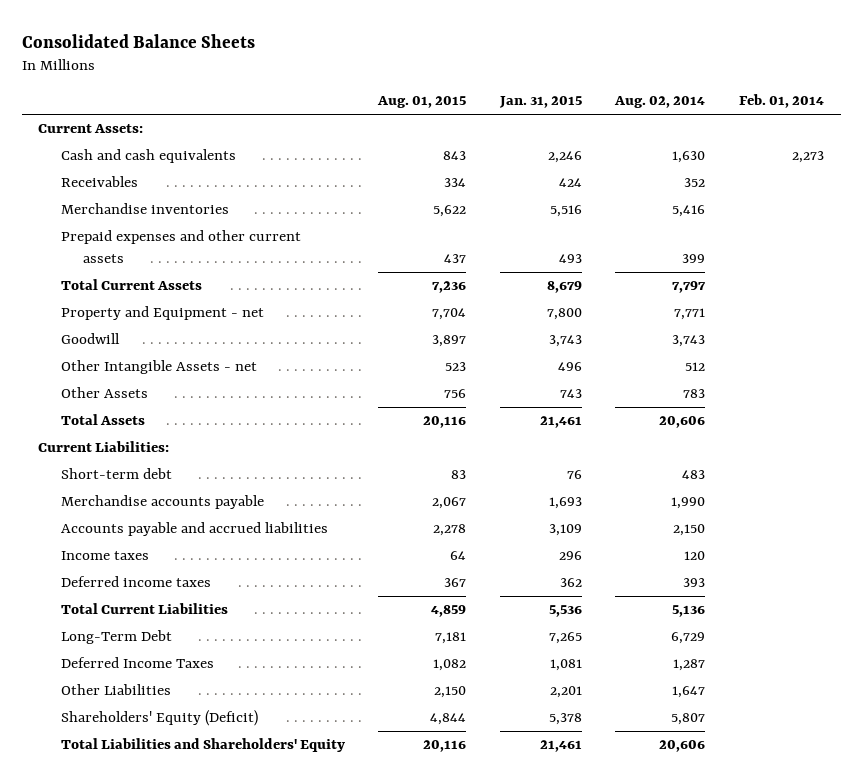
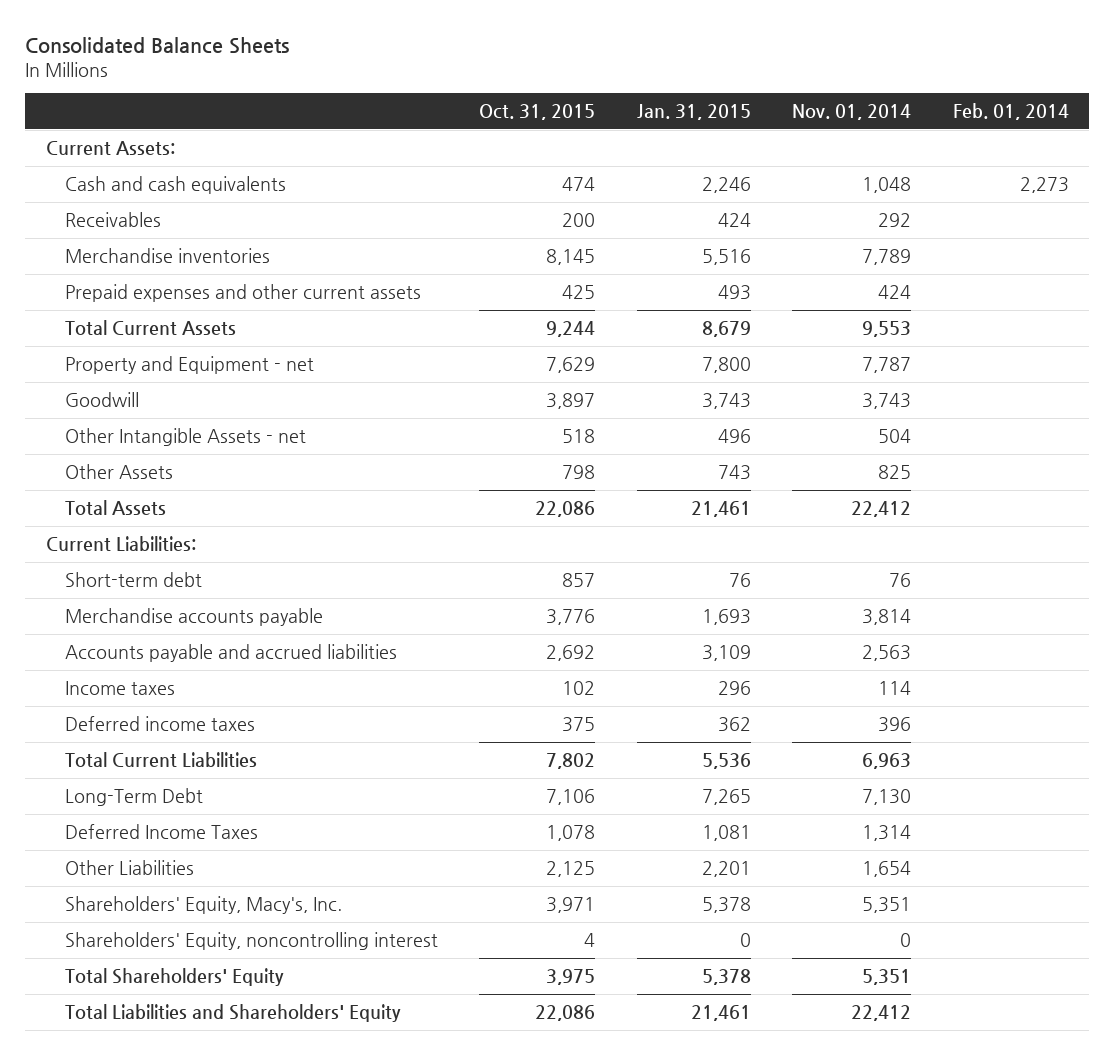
[377,96,467,109] Aug. 01, 2015 -> none
[614,96,706,109] Aug. 02, 2014 -> none
none -> [479,103,596,120] Oct. 31, 2015
none -> [792,103,912,120] Nov. 01, 2014
[60,710,258,727] Shareholders' Equity (Deficit) -> [65,895,343,914] Shareholders' Equity, Macy's, Inc.
none -> [65,931,439,950] Shareholders' Equity, noncontrolling interest
none -> [65,967,285,986] Total Shareholders' Equity

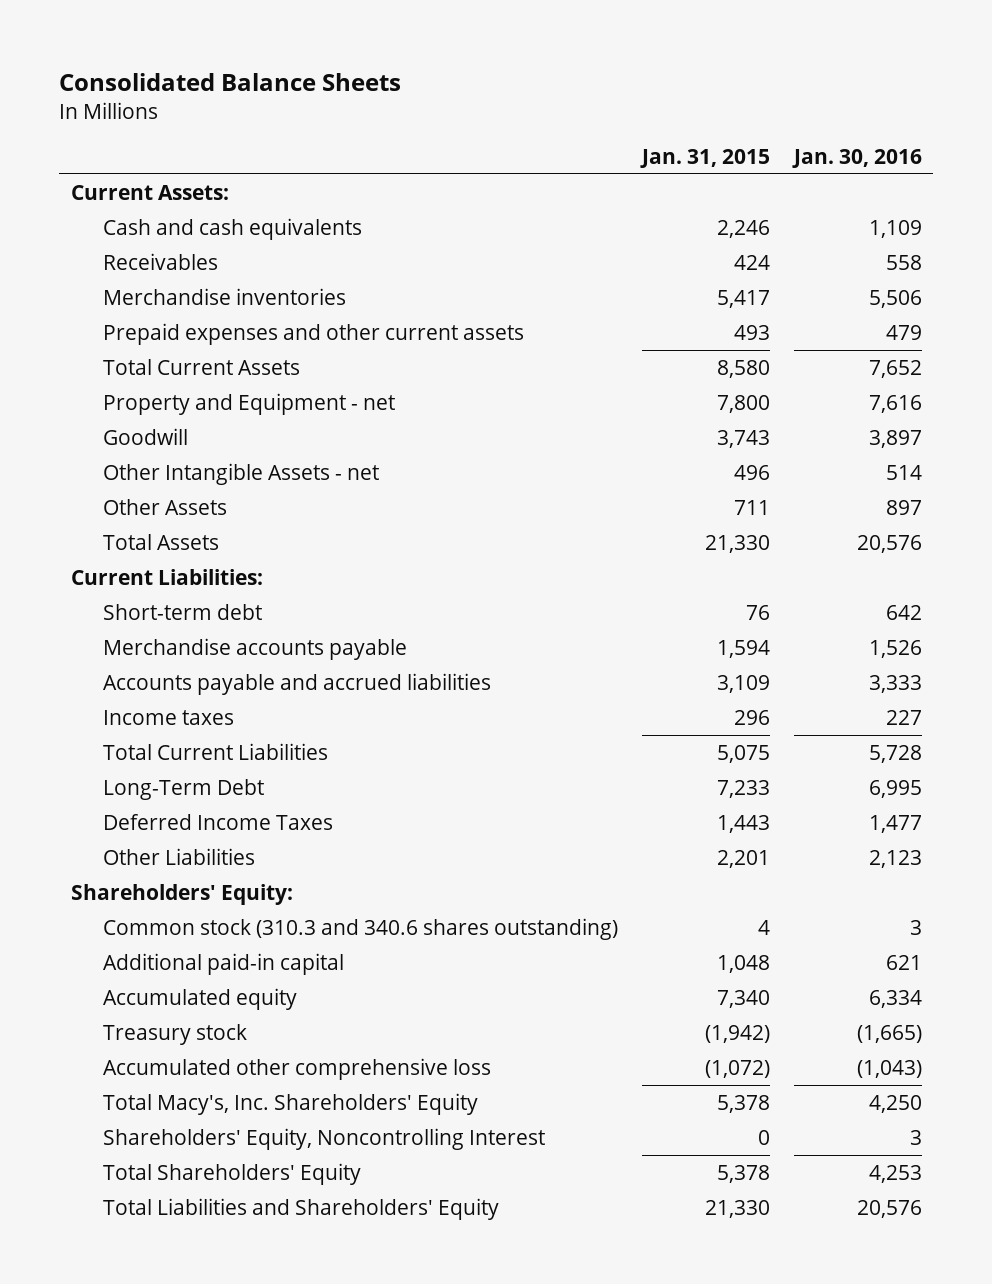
[479,103,596,120] Oct. 31, 2015 -> none
[792,103,912,120] Nov. 01, 2014 -> none
[952,102,1069,120] Feb. 01, 2014 -> none
none -> [791,148,922,168] Jan. 30, 2016
[701,248,751,265] 5,516 -> [716,289,770,308] 5,417
[701,320,751,337] 8,679 -> [716,359,770,378] 8,580
[717,464,751,480] 743 -> [733,499,770,515] 711
[690,500,751,517] 21,461 -> [704,534,770,553] 21,330
[701,608,751,625] 1,693 -> [716,639,770,658] 1,594
[65,715,256,731] Deferred income taxes -> none
[701,752,751,769] 5,536 -> [716,744,770,763] 5,075
[701,788,751,805] 7,265 -> [716,779,770,798] 7,233
[701,824,751,841] 1,081 -> [716,814,770,833] 1,443
none -> [70,883,293,905] Shareholders' Equity:
none -> [102,917,618,940] Common stock (310.3 and 340.6 shares outstanding)
none -> [102,952,344,975] Additional paid-in capital
none -> [102,987,297,1010] Accumulated equity
none -> [102,1023,247,1045] Treasury stock
none -> [102,1057,491,1080] Accumulated other comprehensive loss
[65,895,343,914] Shareholders' Equity, Macy's, Inc. -> [102,1092,478,1115] Total Macy's, Inc. Shareholders' Equity
[65,931,439,950] Shareholders' Equity, noncontrolling interest -> [102,1127,545,1150] Shareholders' Equity, Noncontrolling Interest
[690,1004,751,1021] 21,461 -> [704,1199,770,1218] 21,330

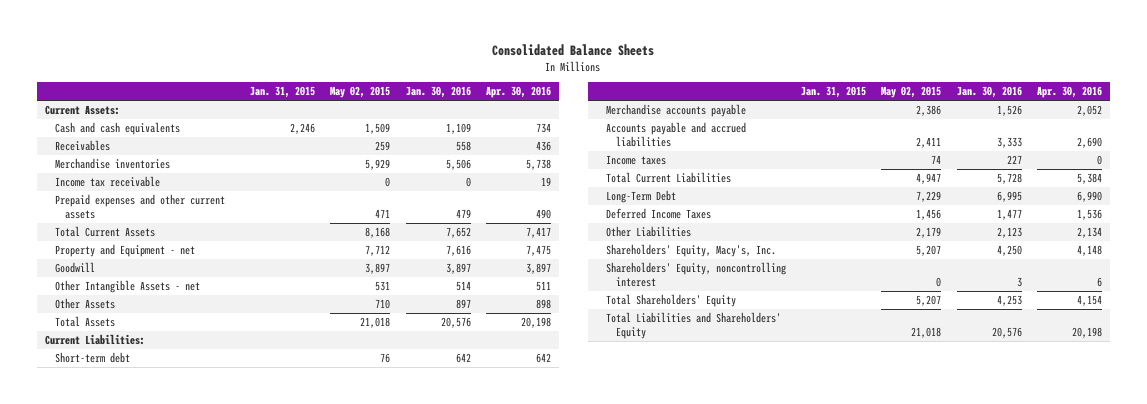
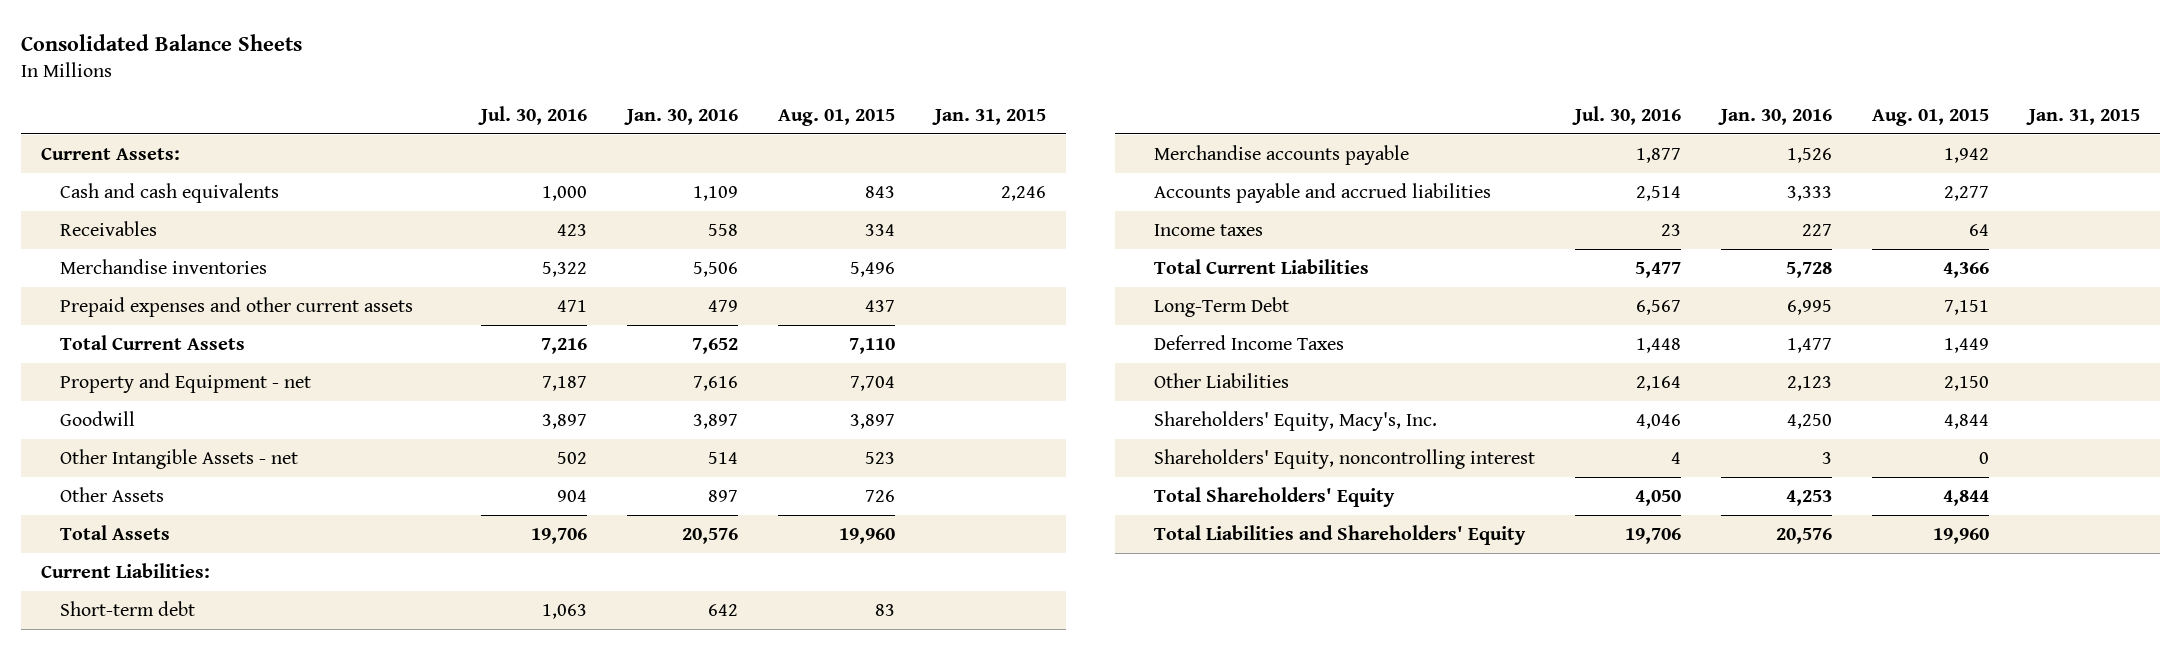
[330,86,391,99] May 02, 2015 -> none
[486,86,552,99] Apr. 30, 2016 -> none
none -> [477,105,587,125] Jul. 30, 2016
none -> [778,108,896,126] Aug. 01, 2015
[54,175,160,187] Income tax receivable -> none

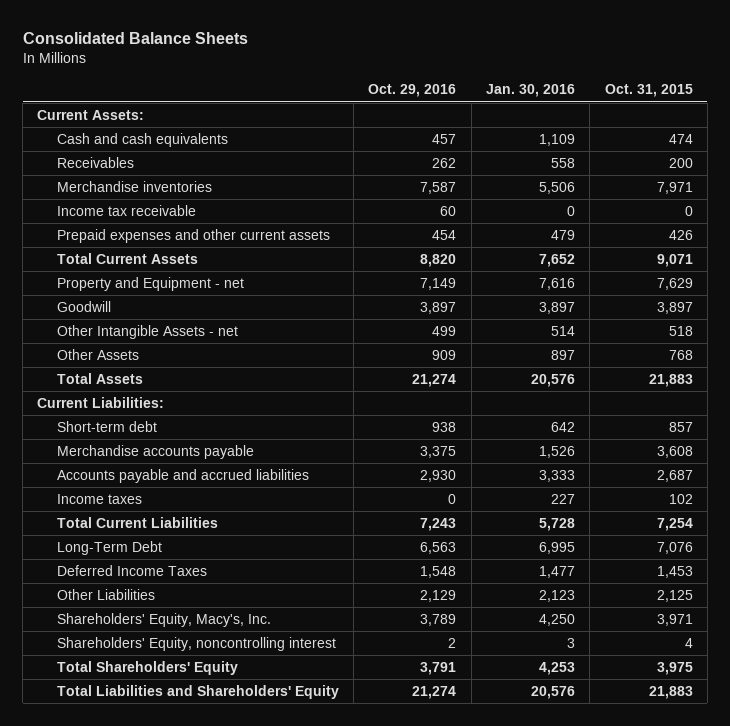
[477,105,587,125] Jul. 30, 2016 -> none
[778,108,896,126] Aug. 01, 2015 -> none
[932,108,1047,125] Jan. 31, 2015 -> none
none -> [368,84,457,98] Oct. 29, 2016
none -> [604,84,693,98] Oct. 31, 2015
none -> [56,204,196,216] Income tax receivable

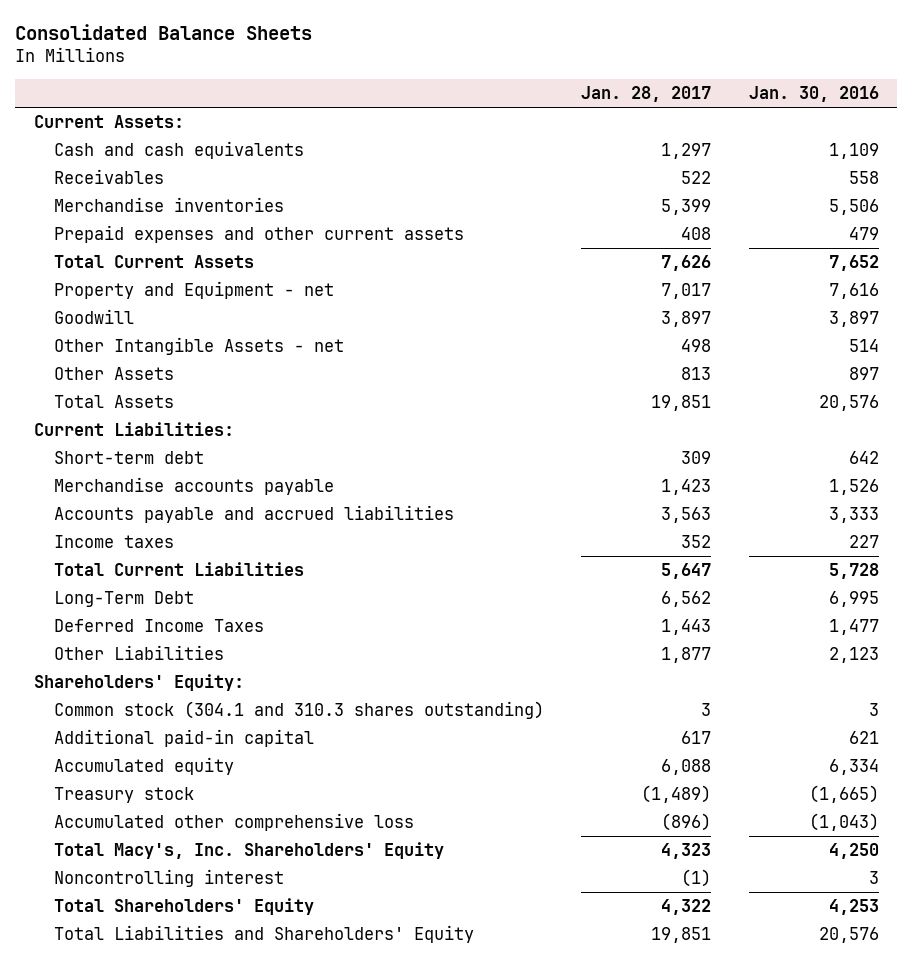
[368,84,457,98] Oct. 29, 2016 -> none
[604,84,693,98] Oct. 31, 2015 -> none
none -> [581,85,712,102] Jan. 28, 2017
[56,204,196,216] Income tax receivable -> none
none -> [33,674,244,692] Shareholders' Equity:
none -> [54,701,545,720] Common stock (304.1 and 310.3 shares outstanding)
none -> [54,729,315,748] Additional paid-in capital
none -> [54,757,235,776] Accumulated equity
none -> [54,787,195,804] Treasury stock
none -> [54,813,415,832] Accumulated other comprehensive loss
[56,612,271,627] Shareholders' Equity, Macy's, Inc. -> [54,842,445,860] Total Macy's, Inc. Shareholders' Equity
[56,636,336,651] Shareholders' Equity, noncontrolling interest -> [54,869,285,888] Noncontrolling interest

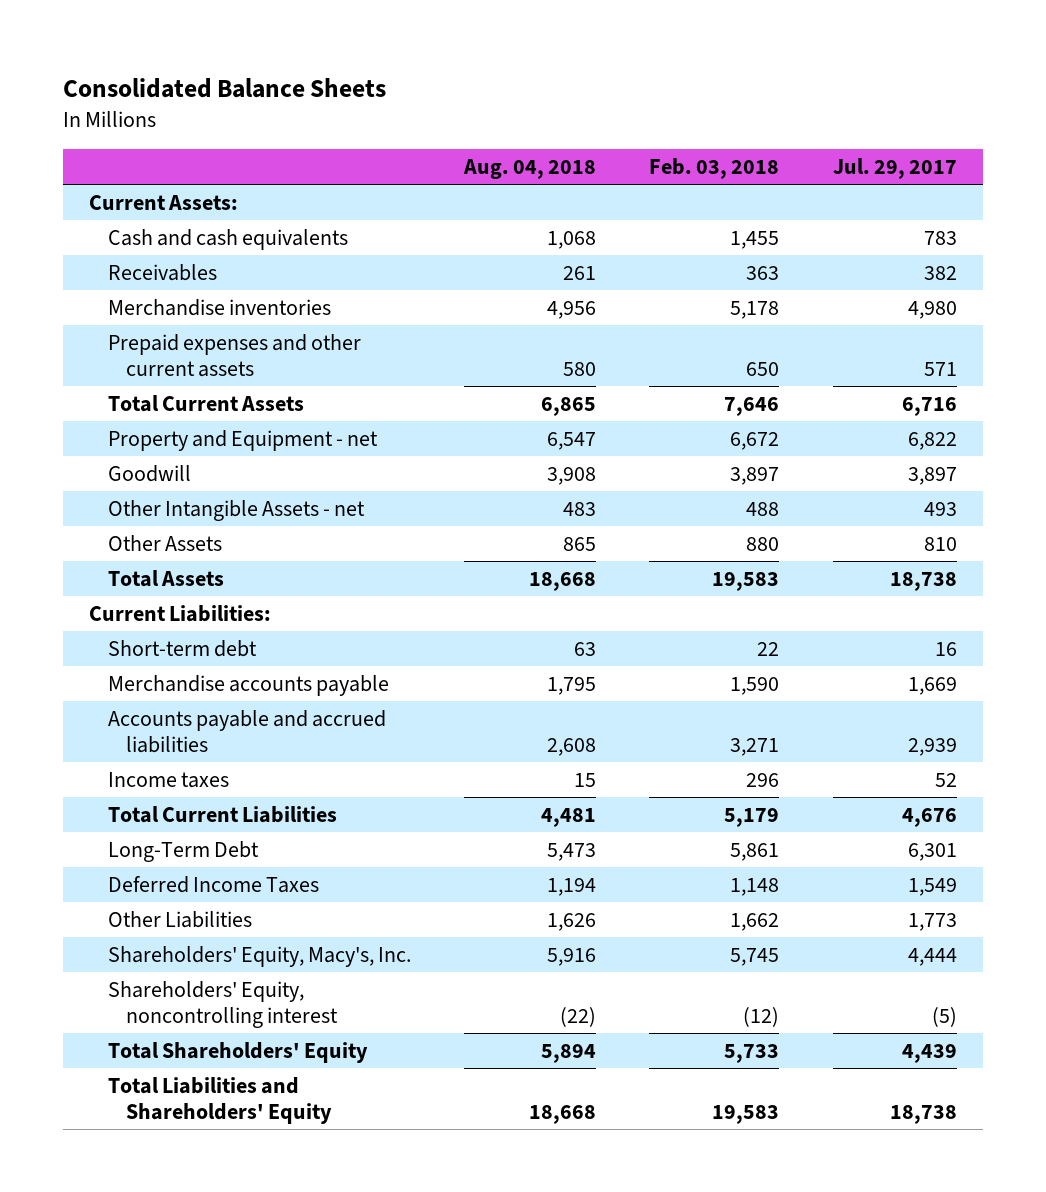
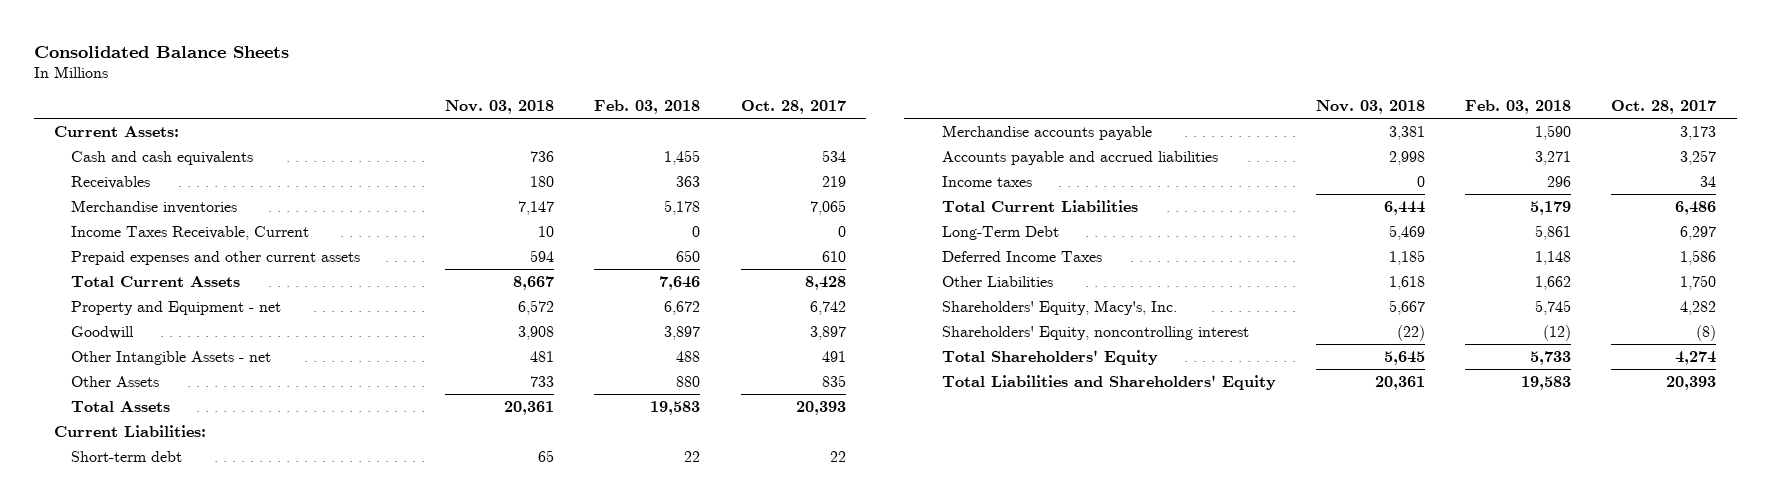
[463,158,597,179] Aug. 04, 2018 -> none
[832,157,957,179] Jul. 29, 2017 -> none
none -> [445,100,555,115] Nov. 03, 2018
none -> [740,100,846,115] Oct. 28, 2017
none -> [71,225,310,240] Income Taxes Receivable, Current

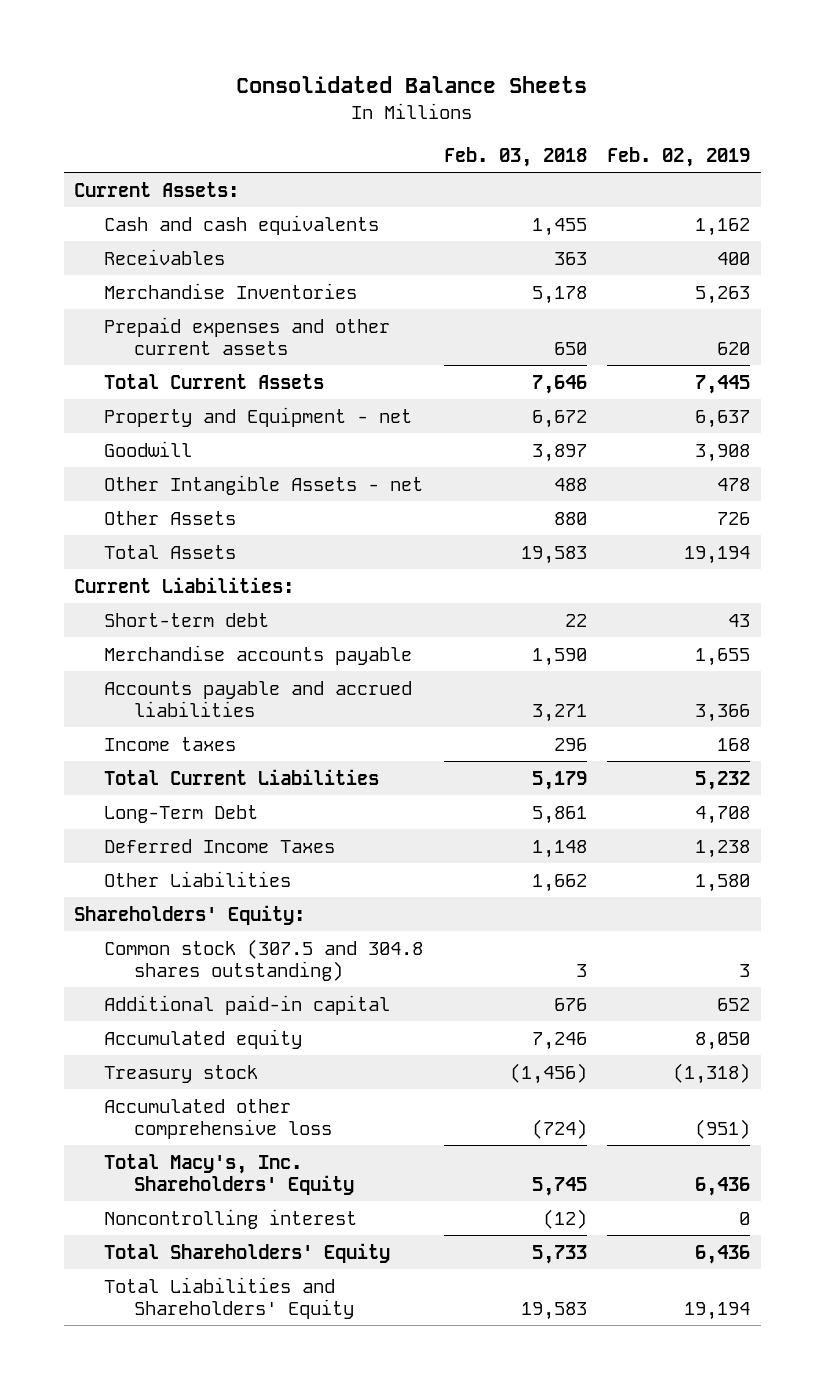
[445,100,555,115] Nov. 03, 2018 -> none
[740,100,846,115] Oct. 28, 2017 -> none
none -> [607,146,751,167] Feb. 02, 2019
[71,225,310,240] Income Taxes Receivable, Current -> none
[71,199,238,214] Merchandise inventories -> [103,282,357,299] Merchandise Inventories
none -> [74,904,306,925] Shareholders' Equity:
none -> [103,938,423,982] Common stock (307.5 and 304.8 shares outstanding)
none -> [103,994,390,1015] Additional paid-in capital
none -> [103,1028,302,1049] Accumulated equity
none -> [103,1064,258,1083] Treasury stock
none -> [103,1098,332,1140] Accumulated other comprehensive loss
[941,299,1177,315] Shareholders' Equity, Macy's, Inc. -> [103,1153,354,1196] Total Macy's, Inc. Shareholders' Equity
[941,325,1249,340] Shareholders' Equity, noncontrolling interest -> [103,1208,357,1229] Noncontrolling interest

